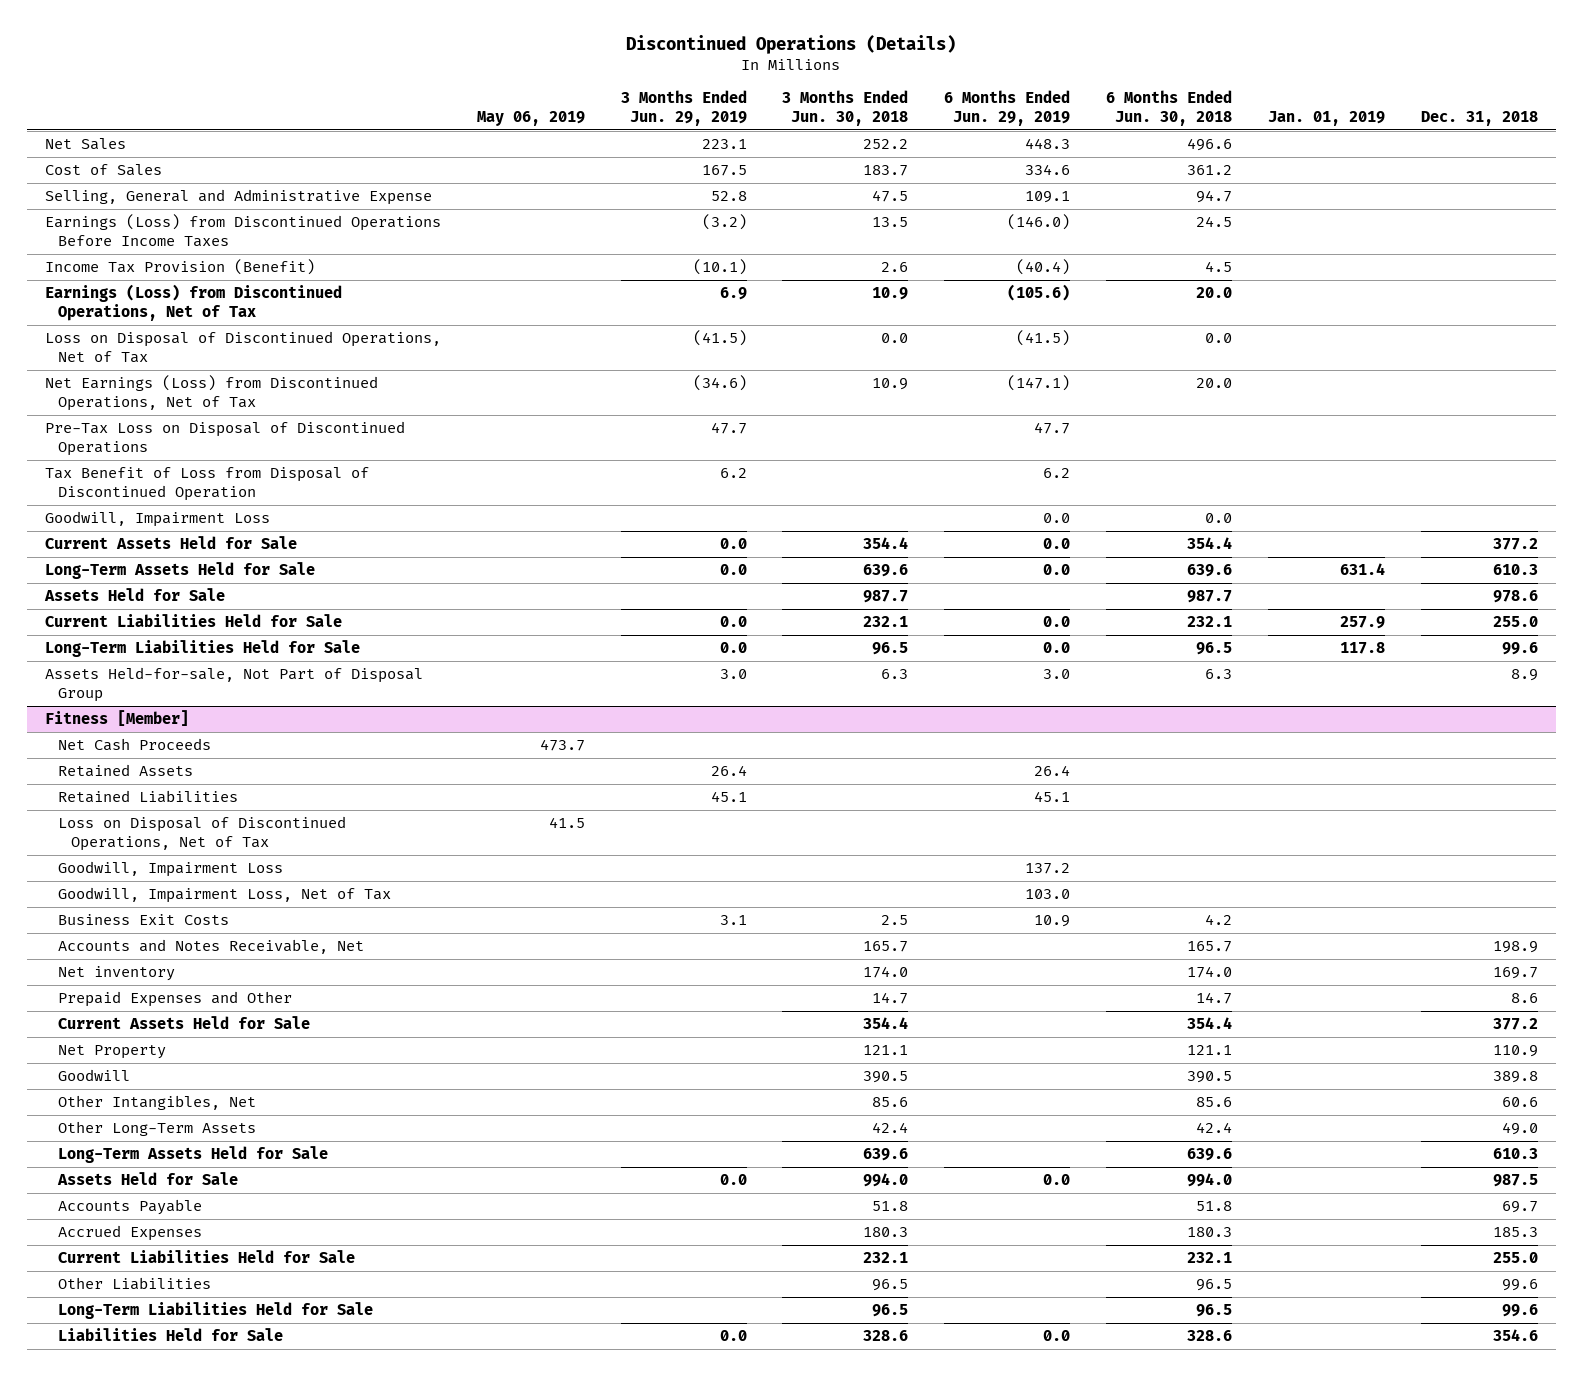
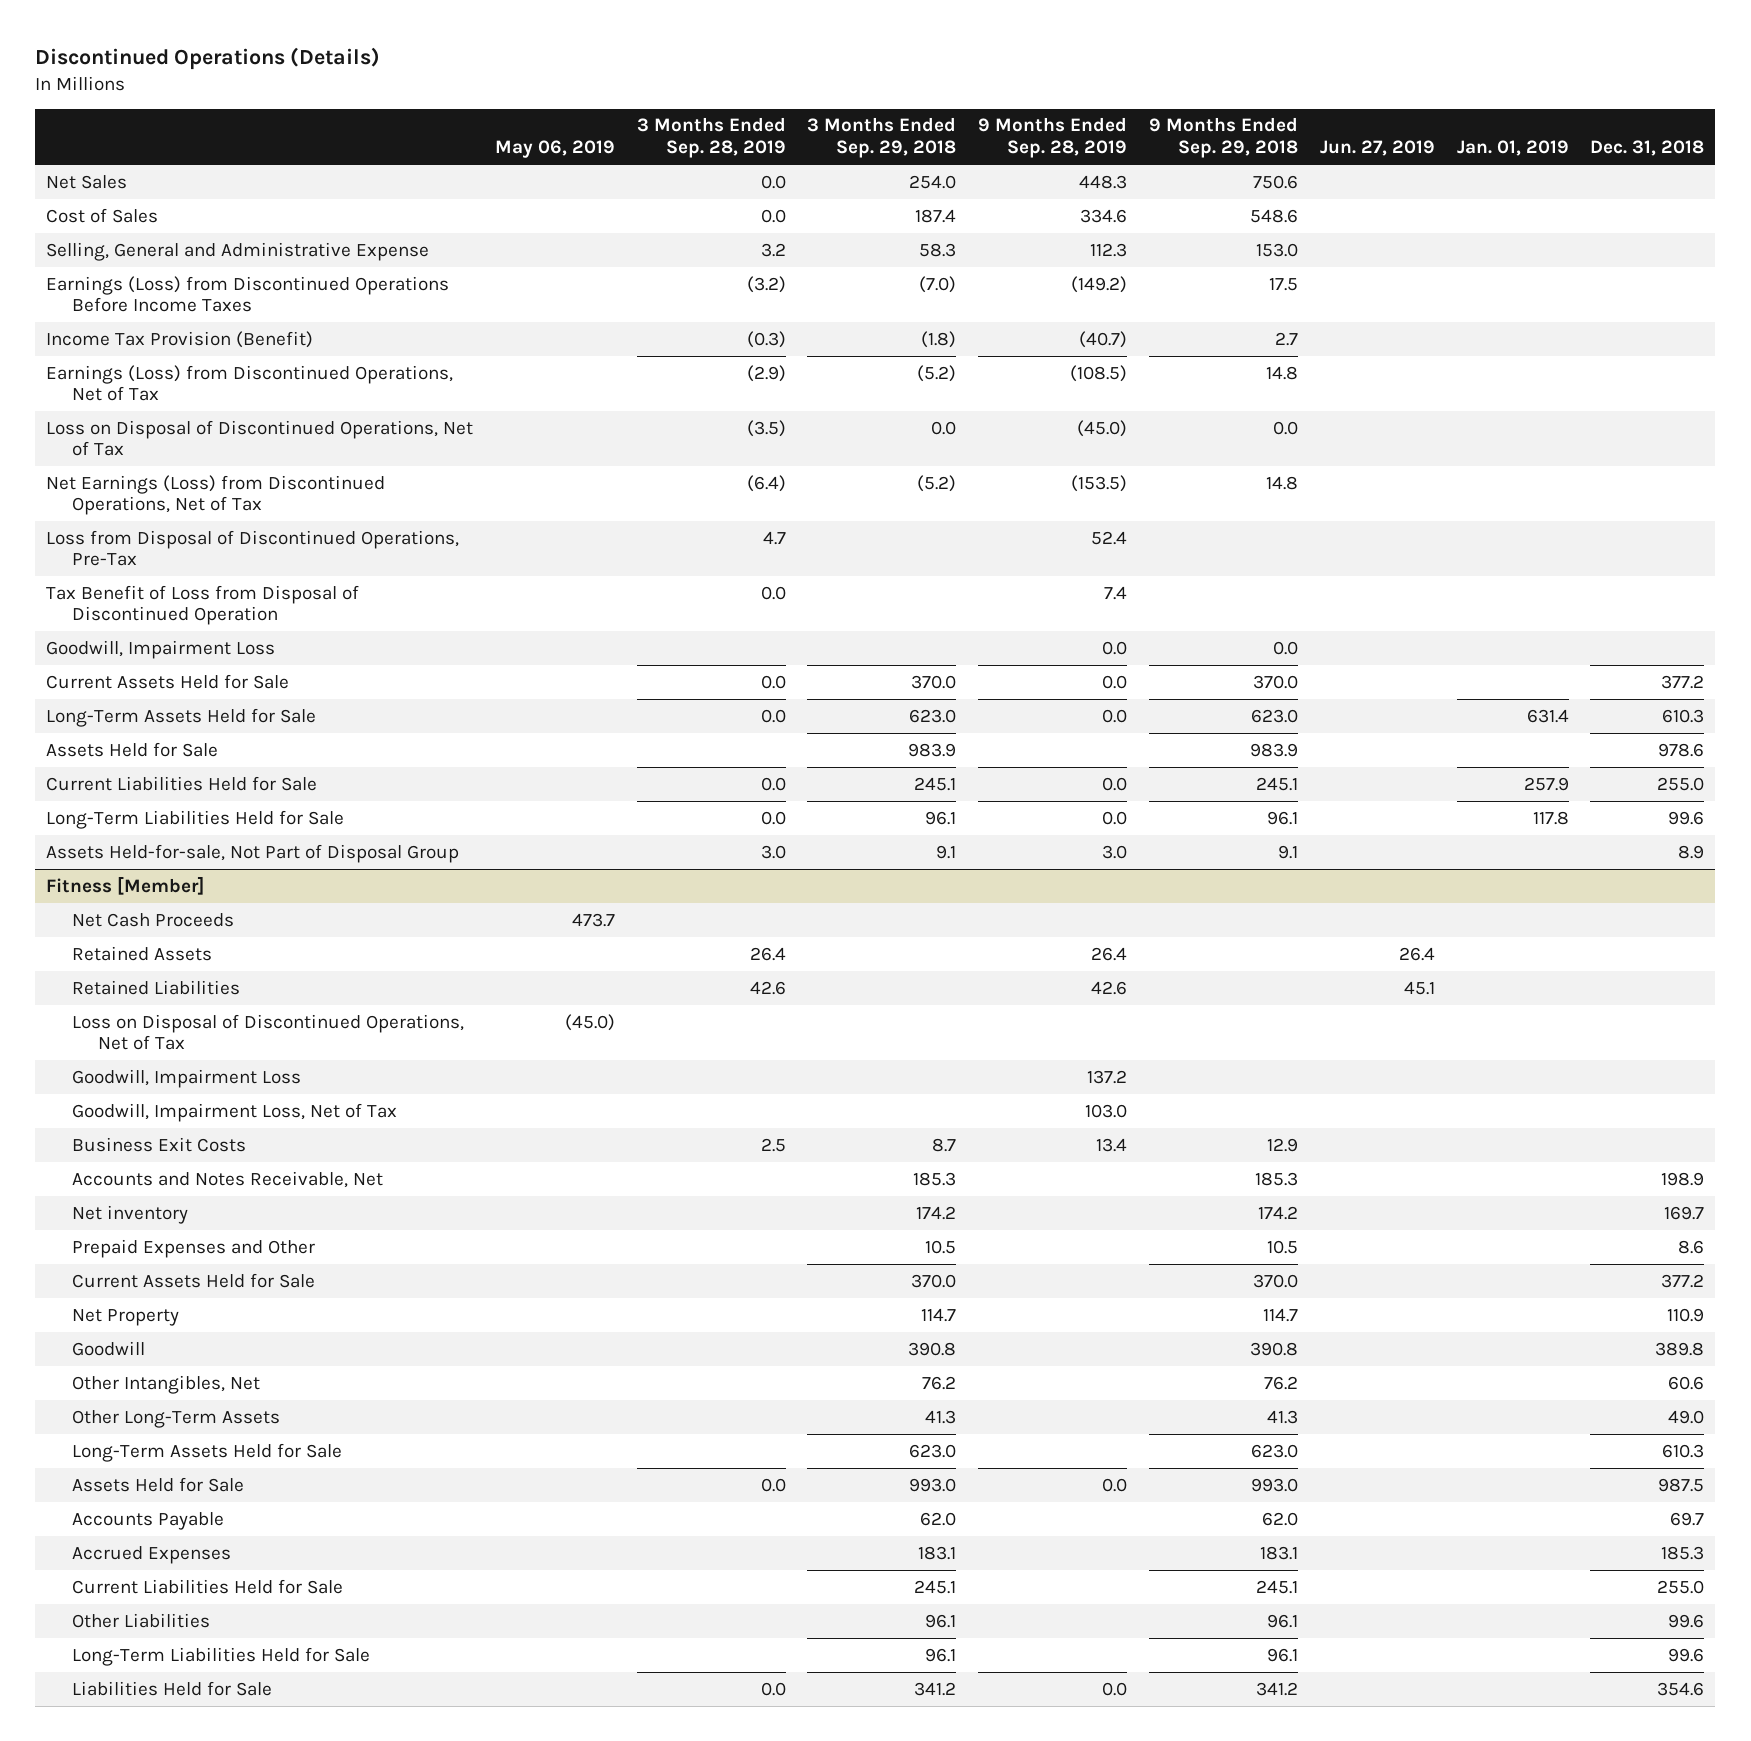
[620,89,747,126] 3 Months Ended Jun. 29, 2019 -> none
[782,89,909,126] 3 Months Ended Jun. 30, 2018 -> none
[944,89,1071,126] 6 Months Ended Jun. 29, 2019 -> none
[1105,89,1232,126] 6 Months Ended Jun. 30, 2018 -> none
none -> [636,117,786,159] 3 Months Ended Sep. 28, 2019
none -> [807,117,957,159] 3 Months Ended Sep. 29, 2018
none -> [978,117,1128,159] 9 Months Ended Sep. 28, 2019
none -> [1149,117,1299,159] 9 Months Ended Sep. 29, 2018
none -> [1319,140,1435,157] Jun. 27, 2019
[44,421,405,457] Pre-Tax Loss on Disposal of Discontinued Operations -> [46,529,460,567] Loss from Disposal of Discontinued Operations, Pre-Tax
[548,817,585,829] 41.5 -> [564,1013,615,1031] (45.0)

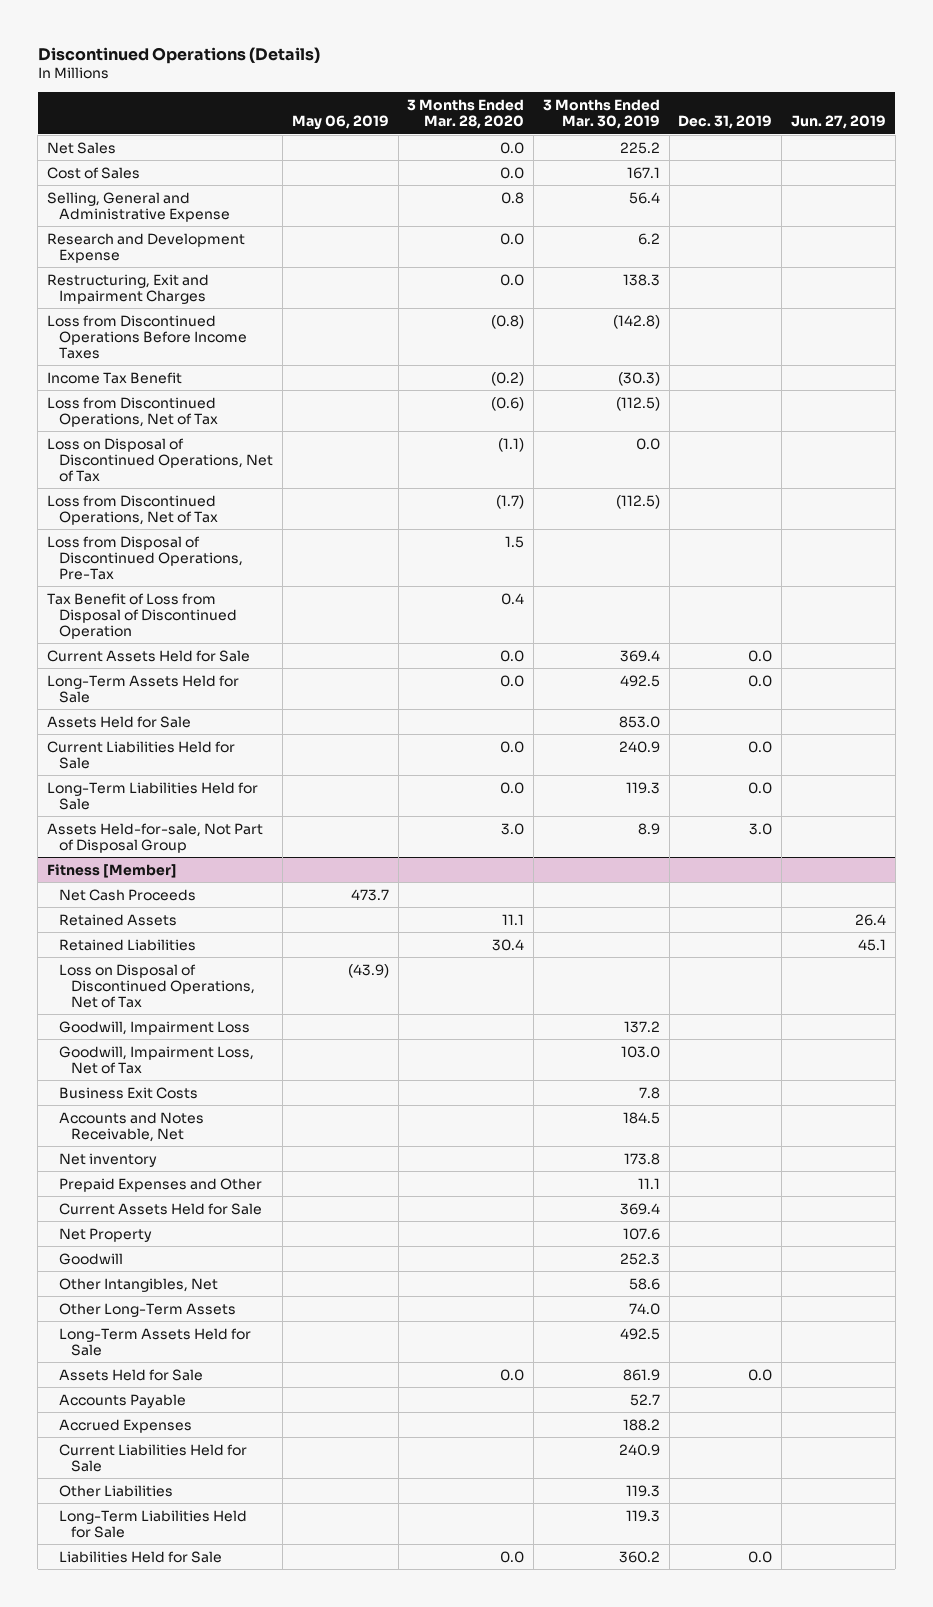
[636,117,786,159] 3 Months Ended Sep. 28, 2019 -> none
[807,117,957,159] 3 Months Ended Sep. 29, 2018 -> none
[978,117,1128,159] 9 Months Ended Sep. 28, 2019 -> none
[1149,117,1299,159] 9 Months Ended Sep. 29, 2018 -> none
[1456,140,1569,157] Jan. 01, 2019 -> none
[1590,140,1705,157] Dec. 31, 2018 -> none
none -> [407,99,525,130] 3 Months Ended Mar. 28, 2020
none -> [542,99,660,130] 3 Months Ended Mar. 30, 2019
none -> [678,115,773,130] Dec. 31, 2019
none -> [47,232,246,263] Research and Development Expense
none -> [47,273,210,304] Restructuring, Exit and Impairment Charges
[46,275,450,313] Earnings (Loss) from Discontinued Operations Before Income Taxes -> [47,314,248,360] Loss from Discontinued Operations Before Income Taxes
[46,330,314,348] Income Tax Provision (Benefit) -> [47,371,183,384] Income Tax Benefit
[46,364,454,402] Earnings (Loss) from Discontinued Operations, Net of Tax -> [47,396,219,427] Loss from Discontinued Operations, Net of Tax
[46,474,386,516] Net Earnings (Loss) from Discontinued Operations, Net of Tax -> [47,494,219,525] Loss from Discontinued Operations, Net of Tax
[46,639,276,659] Goodwill, Impairment Loss -> none
[564,1013,615,1031] (45.0) -> [347,963,389,978] (43.9)

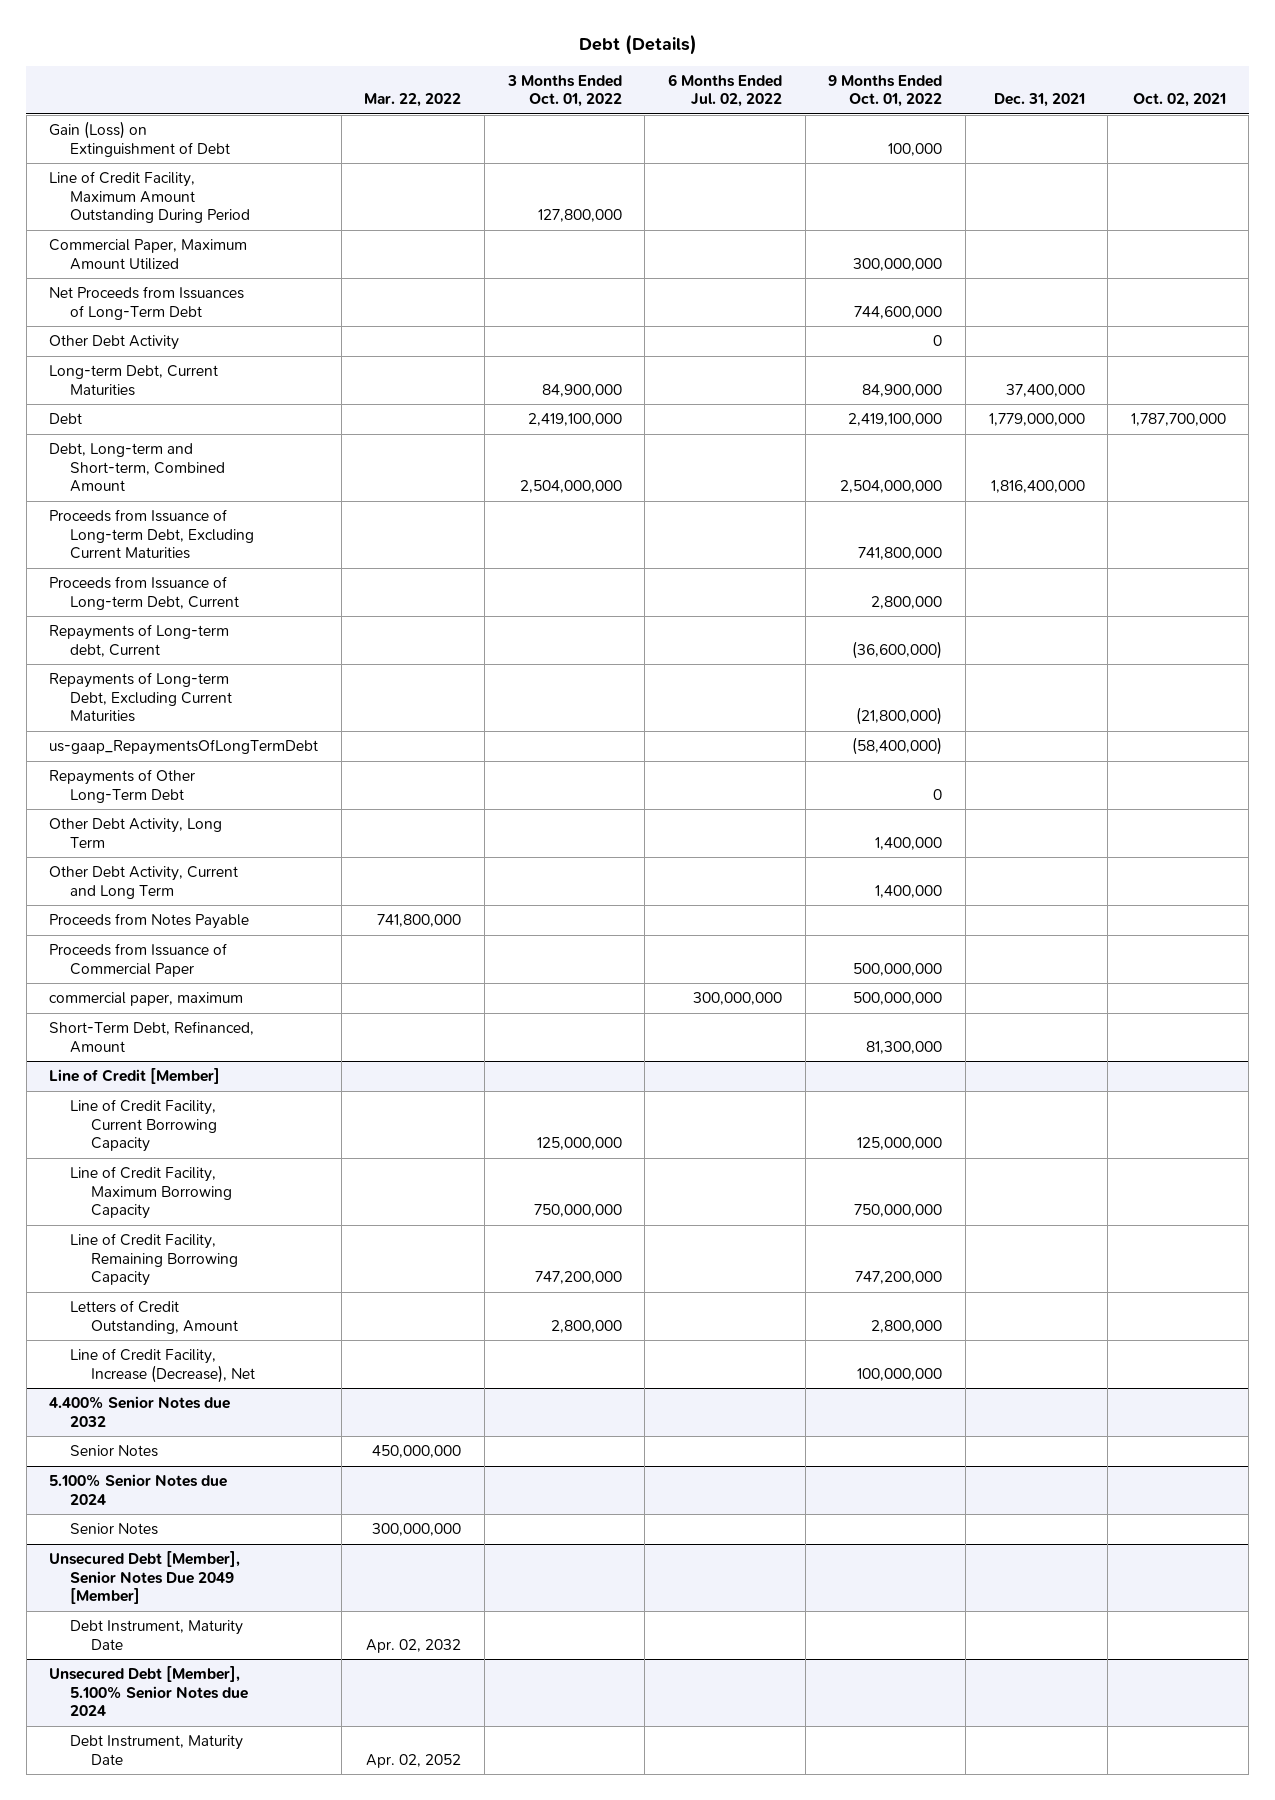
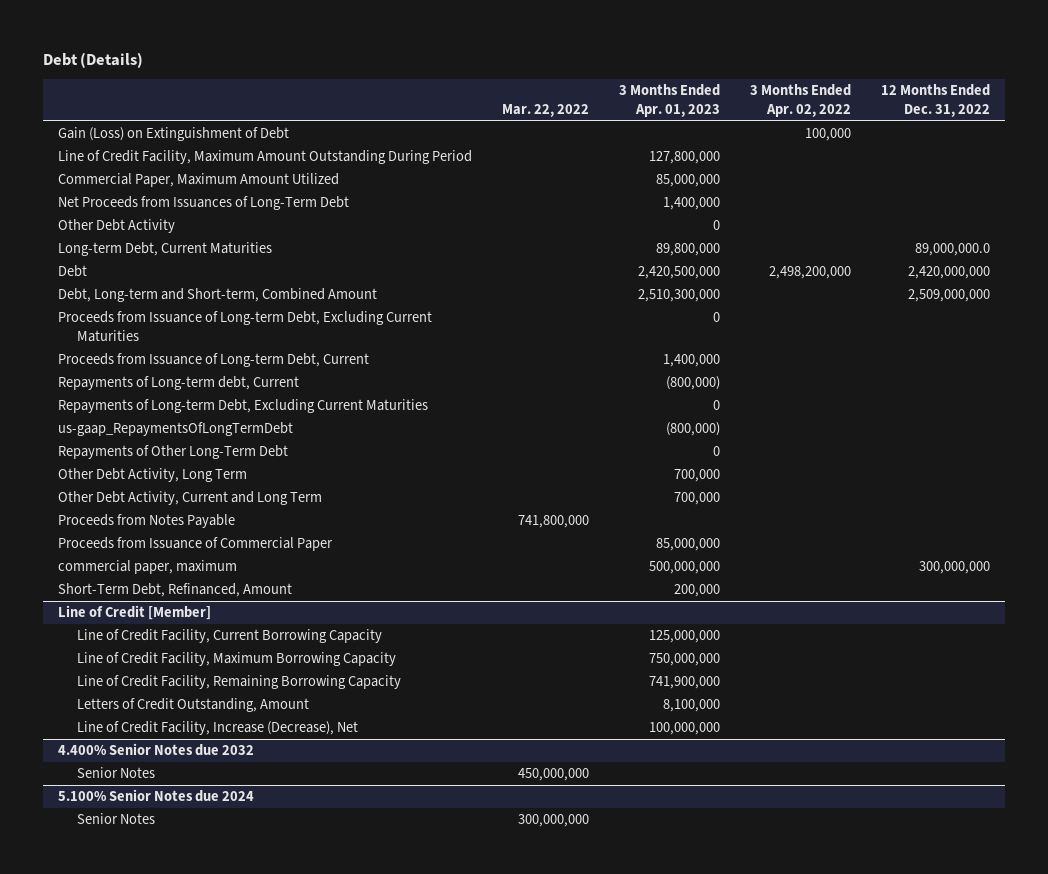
[506,74,622,108] 3 Months Ended Oct. 01, 2022 -> none
[668,73,783,108] 6 Months Ended Jul. 02, 2022 -> none
[828,74,943,108] 9 Months Ended Oct. 01, 2022 -> none
[993,93,1085,108] Dec. 31, 2021 -> none
[1132,93,1226,108] Oct. 02, 2021 -> none
none -> [618,84,720,117] 3 Months Ended Apr. 01, 2023
none -> [749,84,851,117] 3 Months Ended Apr. 02, 2022
none -> [881,84,991,117] 12 Months Ended Dec. 31, 2022
[49,1551,241,1605] Unsecured Debt [Member], Senior Notes Due 2049 [Member] -> none
[69,1620,243,1650] Debt Instrument, Maturity Date -> none
[49,1666,248,1717] Unsecured Debt [Member], 5.100% Senior Notes due 2024 -> none
[69,1735,243,1765] Debt Instrument, Maturity Date -> none

